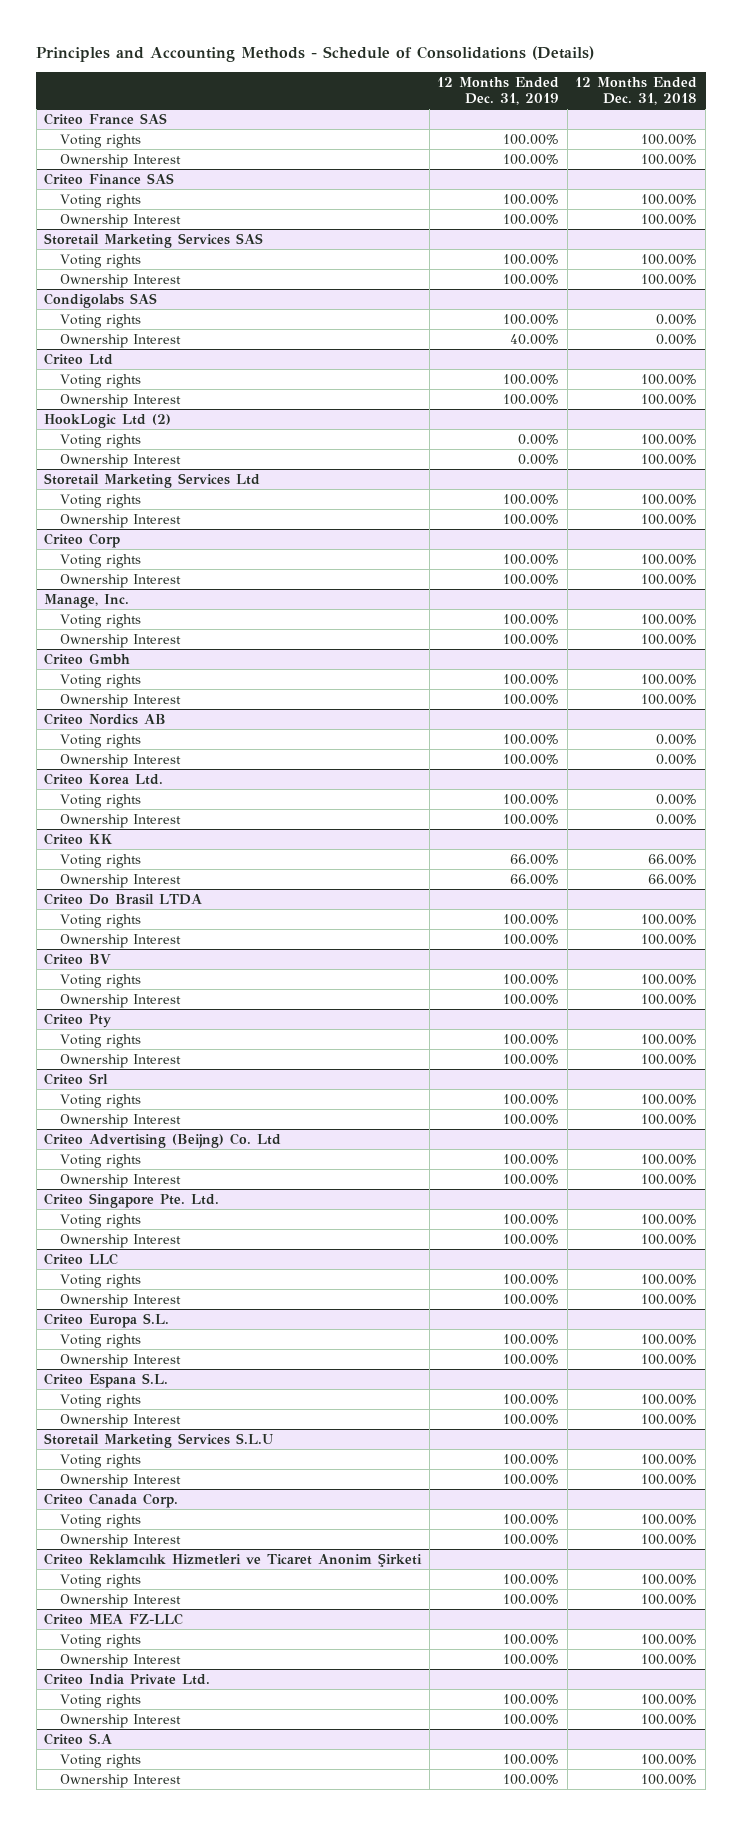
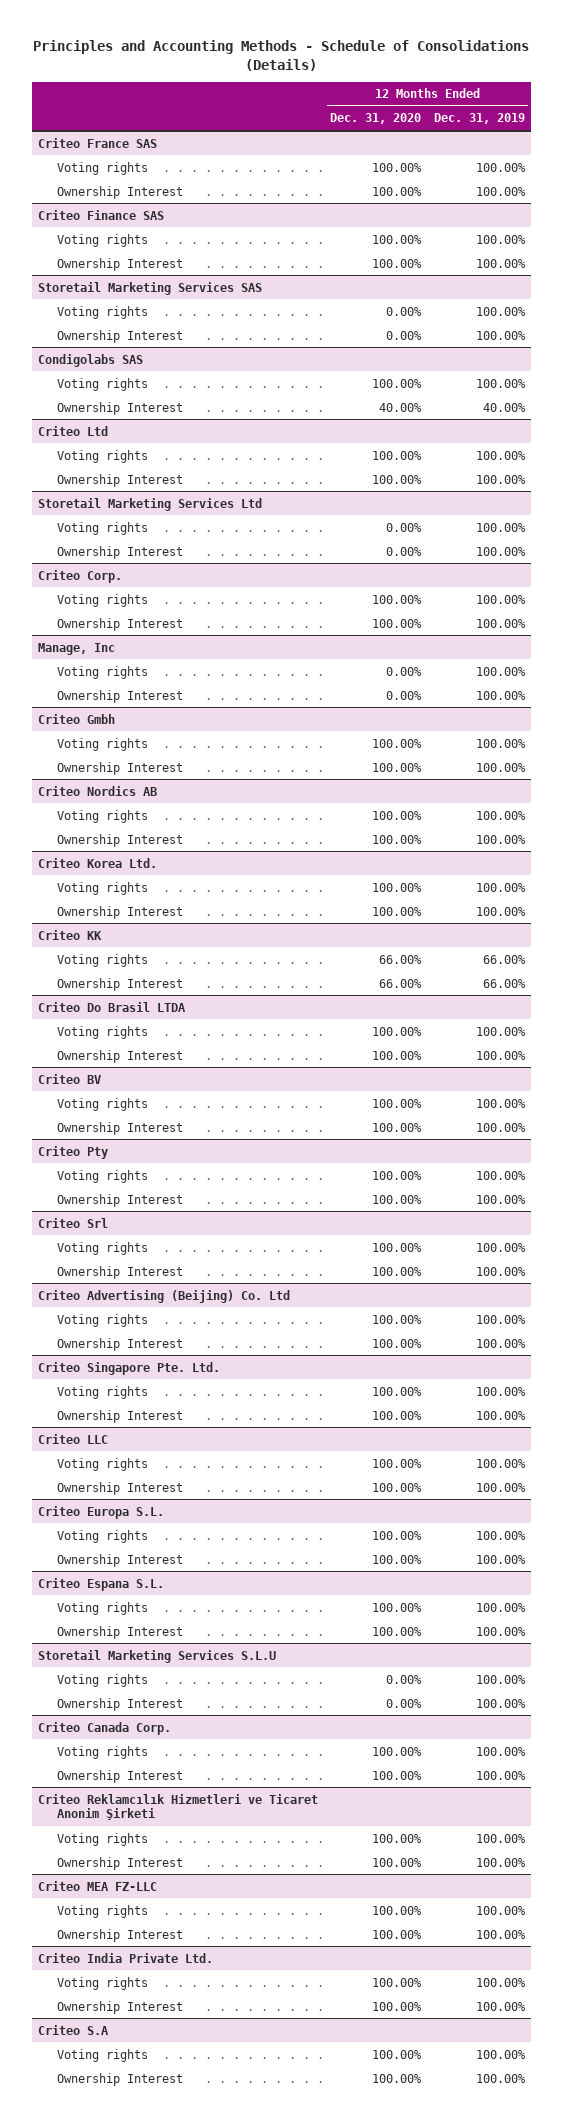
[575,76,698,105] 12 Months Ended Dec. 31, 2018 -> none
none -> [330,113,422,125] Dec. 31, 2020
[44,413,172,428] HookLogic Ltd (2) -> none
[60,433,142,448] Voting rights -> none
[60,453,182,468] Ownership Interest -> none
[44,532,121,548] Criteo Corp -> [38,569,123,583] Criteo Corp.
[44,593,130,608] Manage, Inc. -> [38,642,116,655] Manage, Inc
[44,1132,282,1148] Criteo Advertising (Beijng) Co. Ltd -> [38,1289,291,1303] Criteo Advertising (Beijing) Co. Ltd

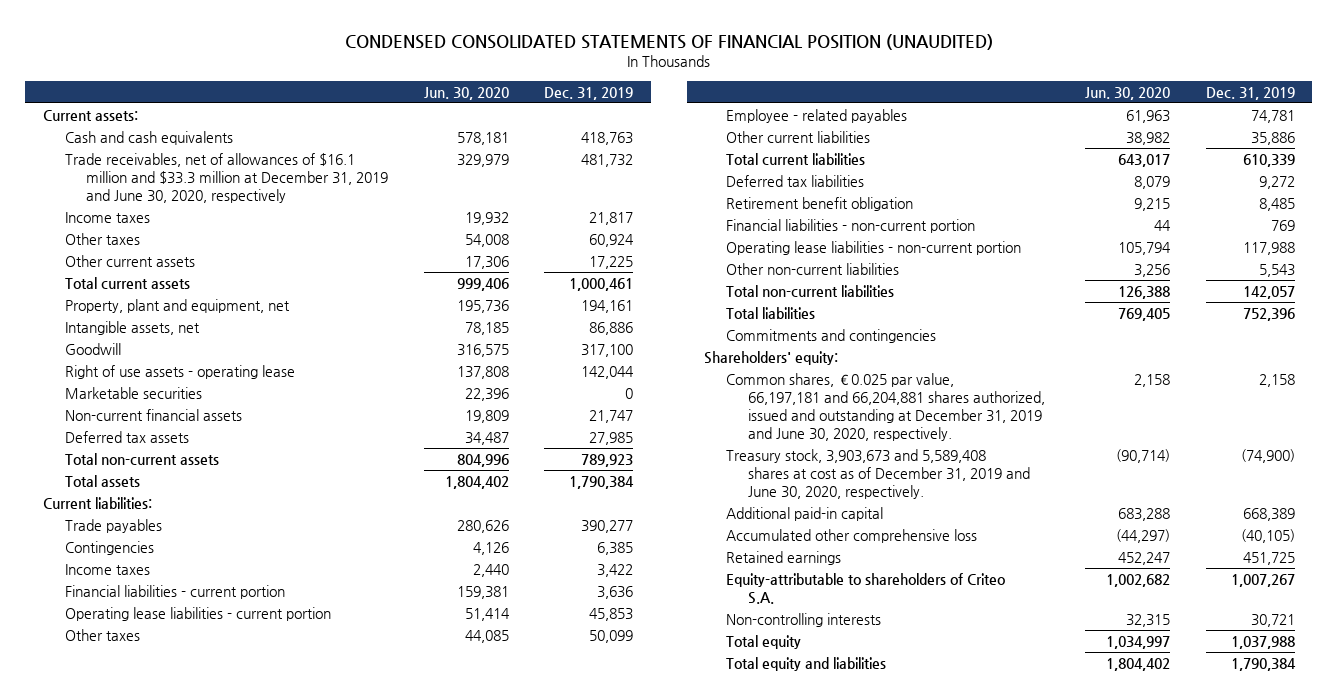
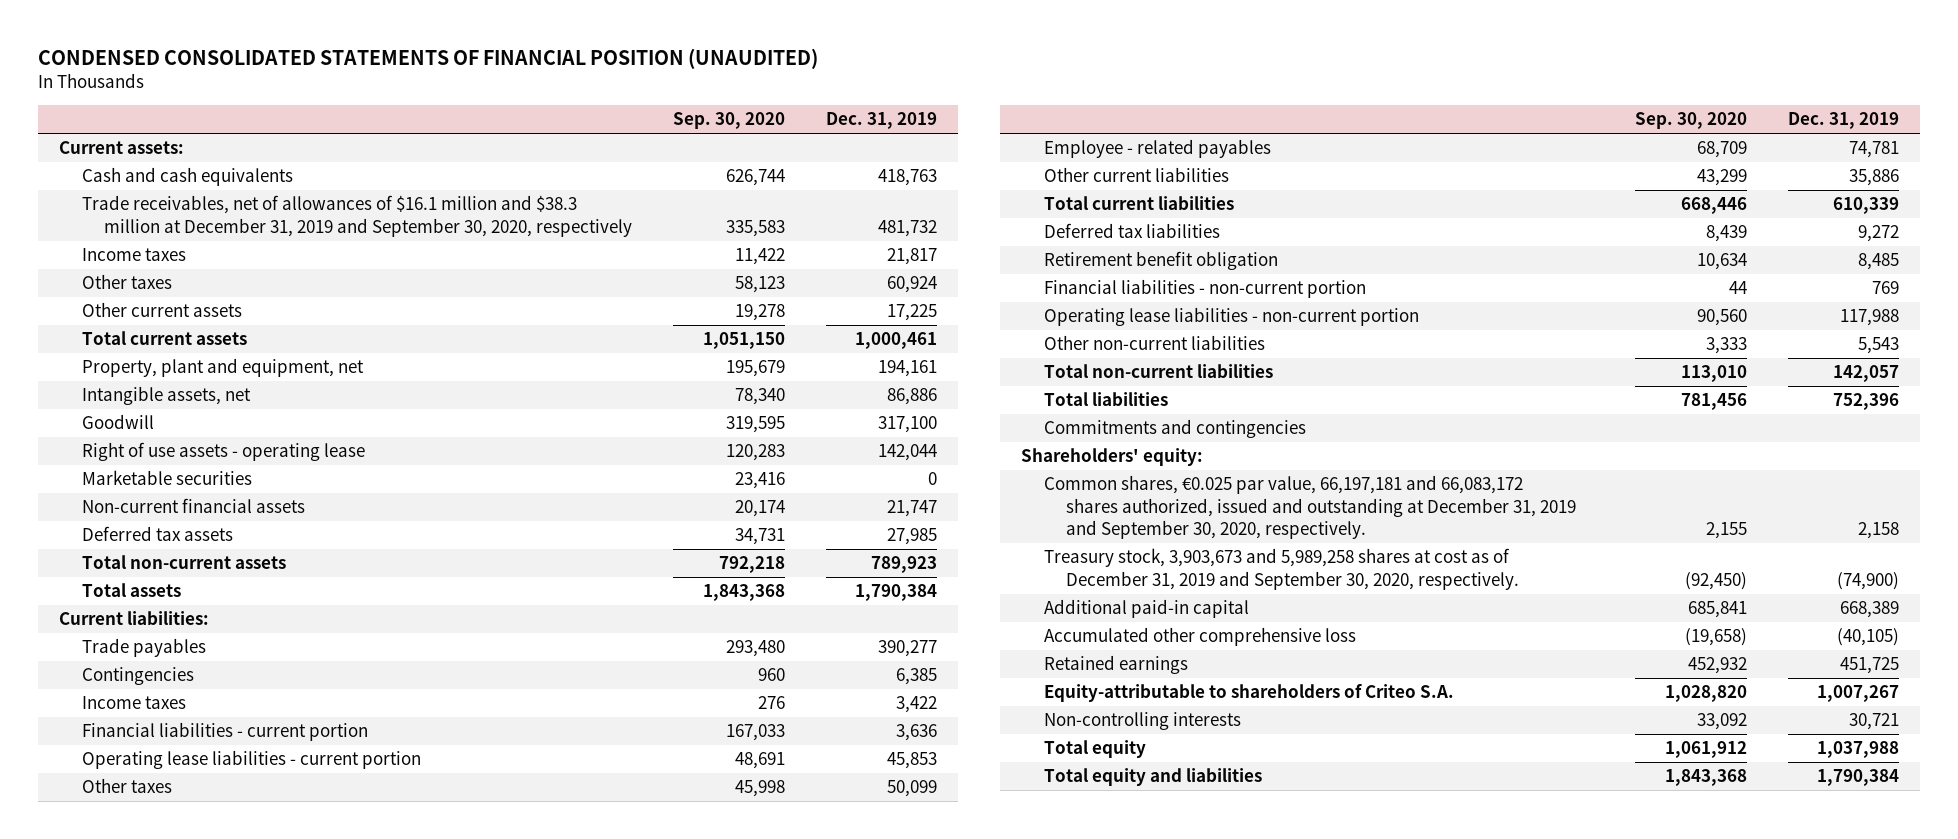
[423,86,509,100] Jun. 30, 2020 -> none
none -> [673,112,786,130] Sep. 30, 2020
[64,153,389,203] Trade receivables, net of allowances of $16.1 million and $33.3 million at December 31, 2019 and June 30, 2020, respectively -> [81,195,633,237] Trade receivables, net of allowances of $16.1 million and $38.3 million at December 31, 2019 and September 30, 2020, respectively
[726,373,1045,441] Common shares, €0.025 par value, 66,197,181 and 66,204,881 shares authorized, issued and outstanding at December 31, 2019 and June 30, 2020, respectively. -> [1043,475,1577,539] Common shares, €0.025 par value, 66,197,181 and 66,083,172 shares authorized, issued and outstanding at December 31, 2019 and September 30, 2020, respectively.
[726,449,1030,499] Treasury stock, 3,903,673 and 5,589,408 shares at cost as of December 31, 2019 and June 30, 2020, respectively. -> [1043,548,1520,590] Treasury stock, 3,903,673 and 5,989,258 shares at cost as of December 31, 2019 and September 30, 2020, respectively.

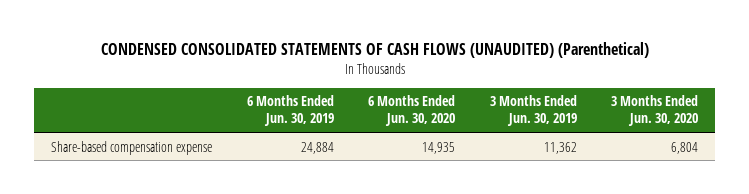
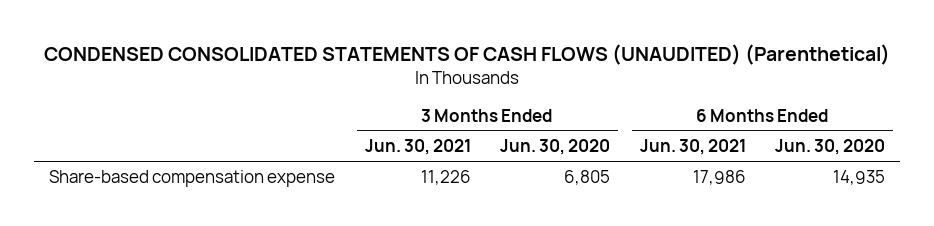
[246,95,334,127] 6 Months Ended Jun. 30, 2019 -> none
[489,95,577,127] 3 Months Ended Jun. 30, 2019 -> none
none -> [364,139,471,156] Jun. 30, 2021
none -> [639,139,746,156] Jun. 30, 2021
[671,141,699,154] 6,804 -> [564,170,611,186] 6,805

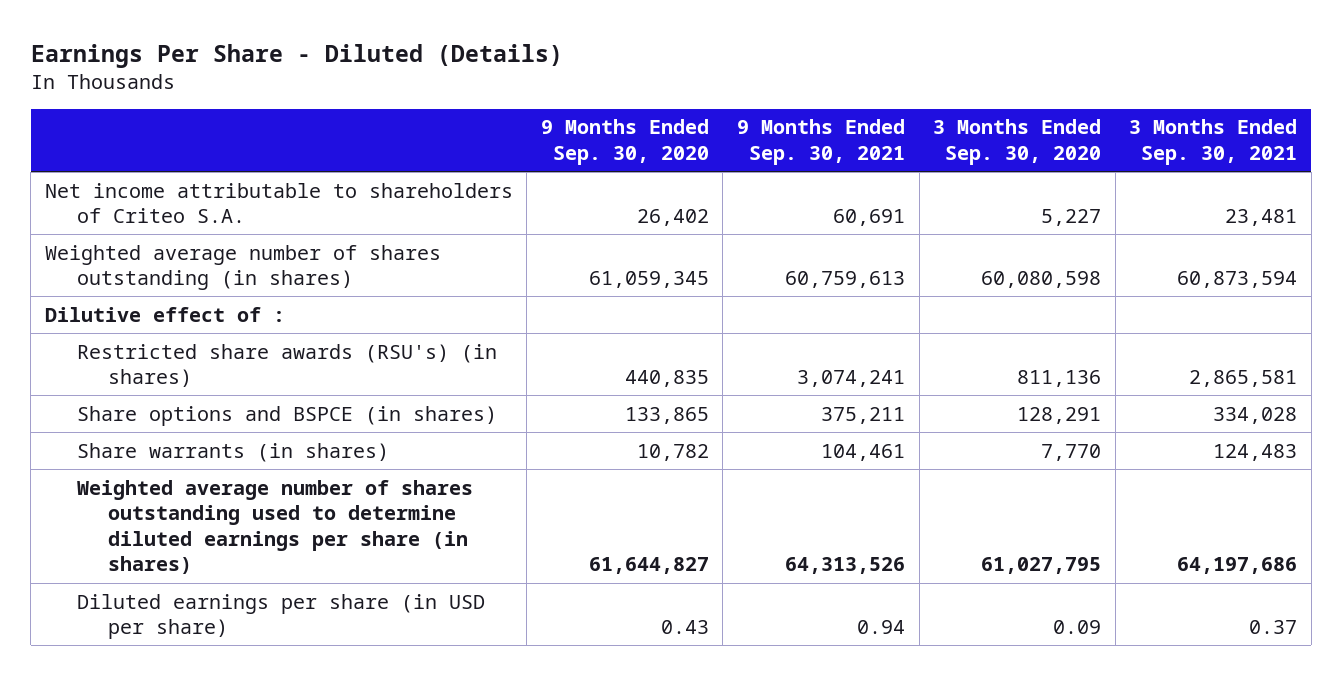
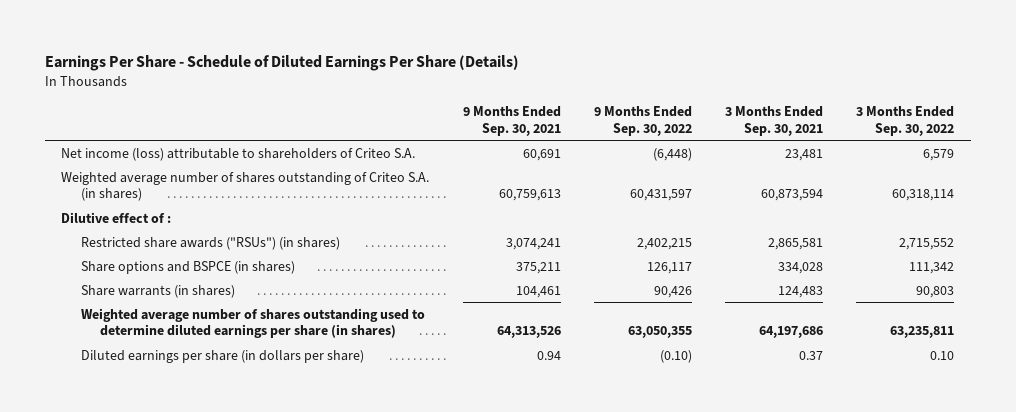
[30,43,563,68] Earnings Per Share - Diluted (Details) -> [44,54,519,71] Earnings Per Share - Schedule of Diluted Earnings Per Share (Details)
[540,119,709,165] 9 Months Ended Sep. 30, 2020 -> none
[933,119,1102,165] 3 Months Ended Sep. 30, 2020 -> none
none -> [593,106,692,137] 9 Months Ended Sep. 30, 2022
none -> [856,106,955,137] 3 Months Ended Sep. 30, 2022
[44,182,513,224] Net income attributable to shareholders of Criteo S.A. -> [61,147,416,161] Net income (loss) attributable to shareholders of Criteo S.A.
[44,244,441,291] Weighted average number of shares outstanding (in shares) -> [61,171,430,202] Weighted average number of shares outstanding of Criteo S.A. (in shares)
[76,343,497,388] Restricted share awards (RSU's) (in shares) -> [80,236,340,250] Restricted share awards ("RSUs") (in shares)
[76,593,485,640] Diluted earnings per share (in USD per share) -> [80,349,364,363] Diluted earnings per share (in dollars per share)

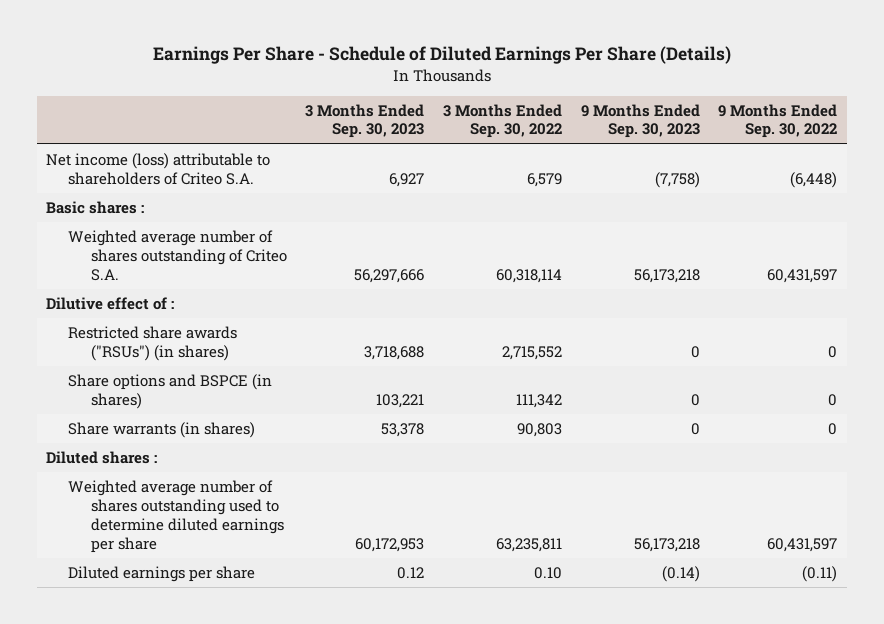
[462,106,561,137] 9 Months Ended Sep. 30, 2021 -> none
[725,106,824,137] 3 Months Ended Sep. 30, 2021 -> none
none -> [305,103,425,139] 3 Months Ended Sep. 30, 2023
none -> [580,103,700,139] 9 Months Ended Sep. 30, 2023
none -> [46,200,145,214] Basic shares :
[61,171,430,202] Weighted average number of shares outstanding of Criteo S.A. (in shares) -> [68,229,287,281] Weighted average number of shares outstanding of Criteo S.A.
[636,237,692,250] 2,402,215 -> [828,345,838,358] 0
[646,261,692,274] 126,117 -> [828,393,838,406] 0
[653,285,692,298] 90,426 -> [828,422,838,435] 0
none -> [46,450,158,464] Diluted shares :
[80,307,425,339] Weighted average number of shares outstanding used to determine diluted earnings per share (in shares) -> [68,479,284,553] Weighted average number of shares outstanding used to determine diluted earnings per share
[627,326,692,339] 63,050,355 -> [767,537,838,552] 60,431,597
[80,349,364,363] Diluted earnings per share (in dollars per share) -> [68,565,256,582] Diluted earnings per share
[659,349,692,363] (0.10) -> [802,565,838,582] (0.11)

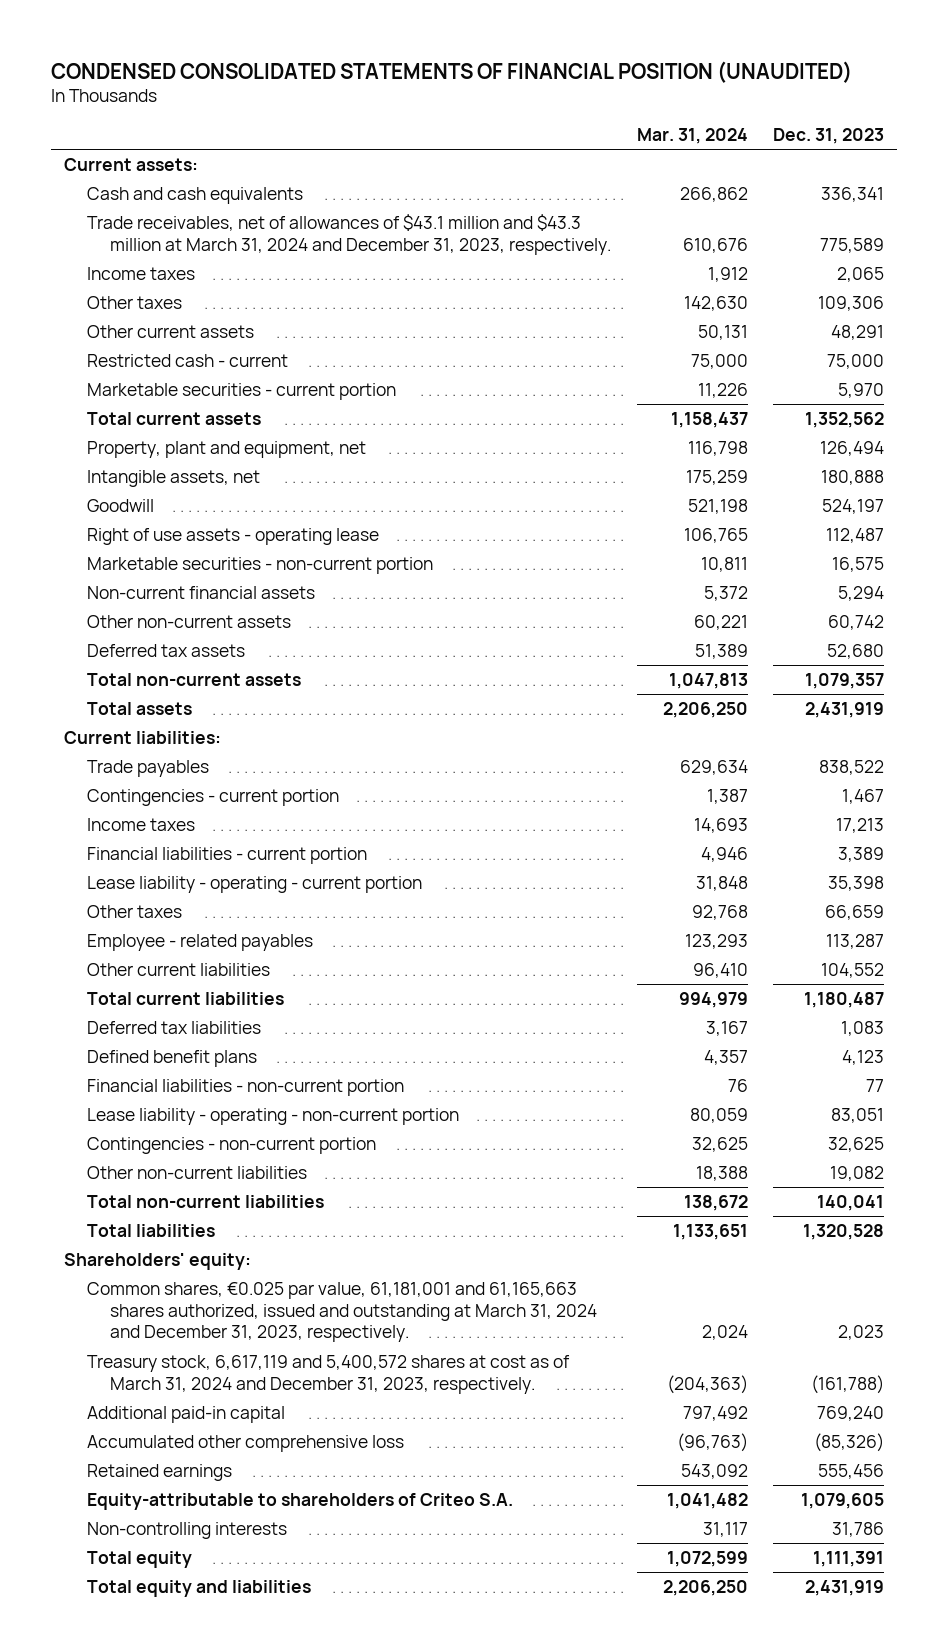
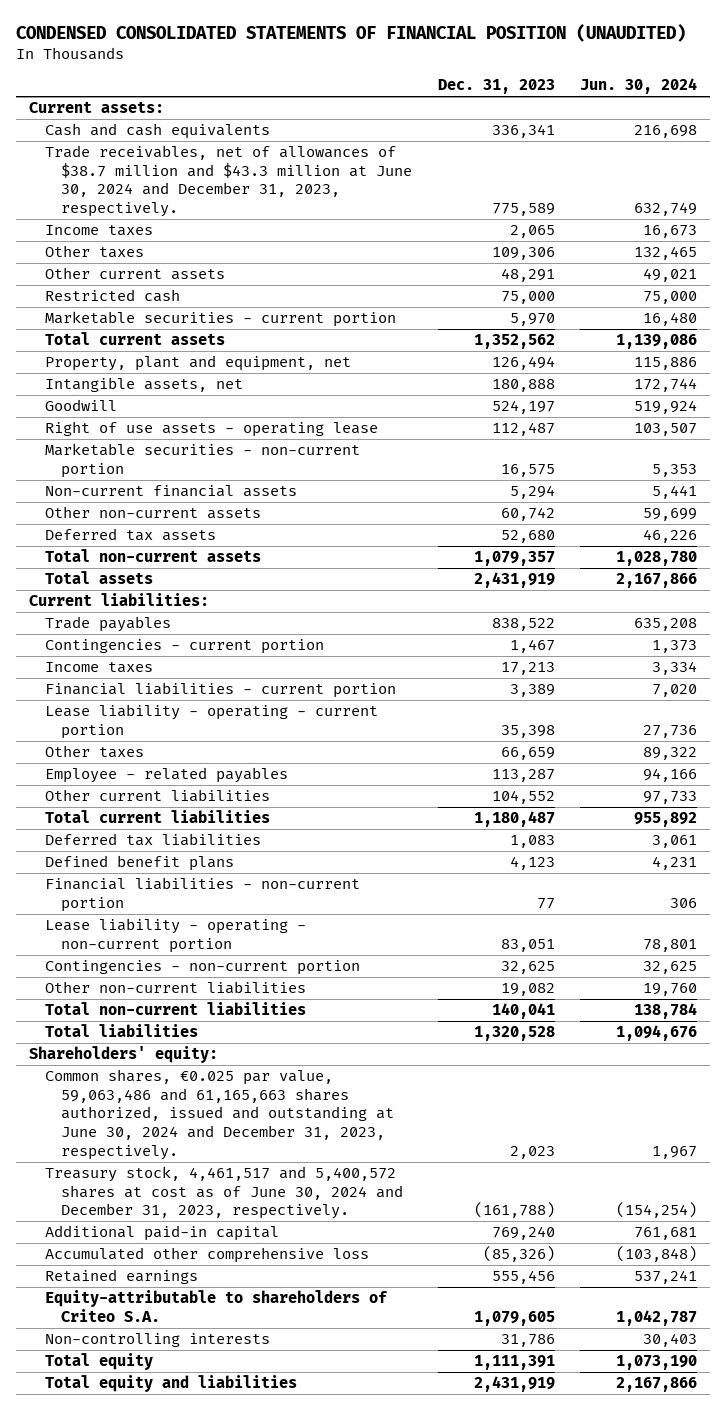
[636,128,748,145] Mar. 31, 2024 -> none
none -> [580,78,698,95] Jun. 30, 2024
[87,213,612,255] Trade receivables, net of allowances of $43.1 million and $43.3 million at March 31, 2024 and December 31, 2023, respectively. -> [45,145,413,218] Trade receivables, net of allowances of $38.7 million and $43.3 million at June 30, 2024 and December 31, 2023, respectively.
[87,353,289,367] Restricted cash - current -> [45,289,181,303] Restricted cash
[87,1281,598,1343] Common shares, €0.025 par value, 61,181,001 and 61,165,663 shares authorized, issued and outstanding at March 31, 2024 and December 31, 2023, respectively. -> [45,1069,395,1160] Common shares, €0.025 par value, 59,063,486 and 61,165,663 shares authorized, issued and outstanding at June 30, 2024 and December 31, 2023, respectively.
[87,1354,571,1394] Treasury stock, 6,617,119 and 5,400,572 shares at cost as of March 31, 2024 and December 31, 2023, respectively. -> [45,1166,404,1220] Treasury stock, 4,461,517 and 5,400,572 shares at cost as of June 30, 2024 and December 31, 2023, respectively.

